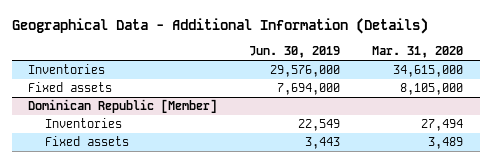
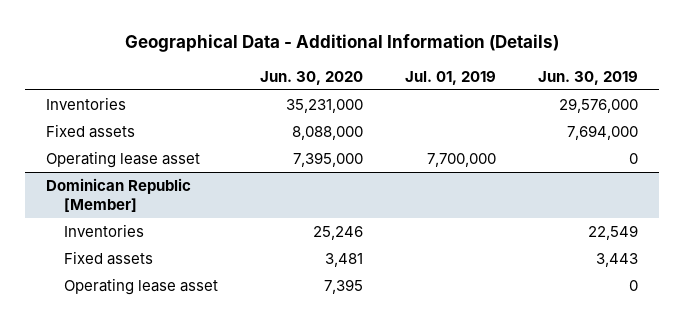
[372,46,464,59] Mar. 31, 2020 -> none
none -> [259,70,363,85] Jun. 30, 2020
none -> [404,70,496,85] Jul. 01, 2019
none -> [45,151,200,169] Operating lease asset
none -> [64,278,219,296] Operating lease asset

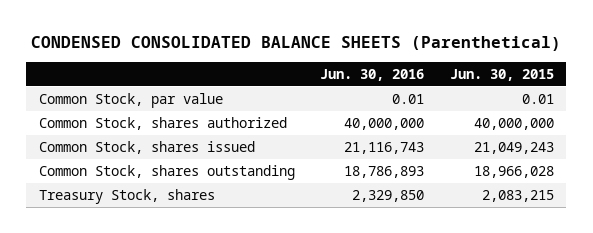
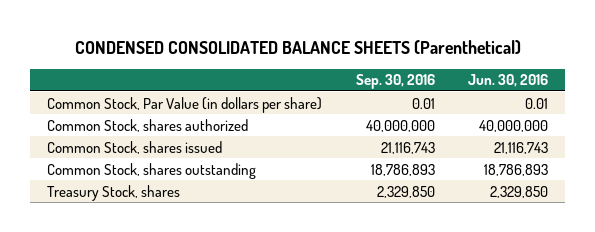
[449,68,554,81] Jun. 30, 2015 -> none
none -> [355,74,435,90] Sep. 30, 2016
[38,93,223,109] Common Stock, par value -> [47,96,323,113] Common Stock, Par Value (in dollars per share)

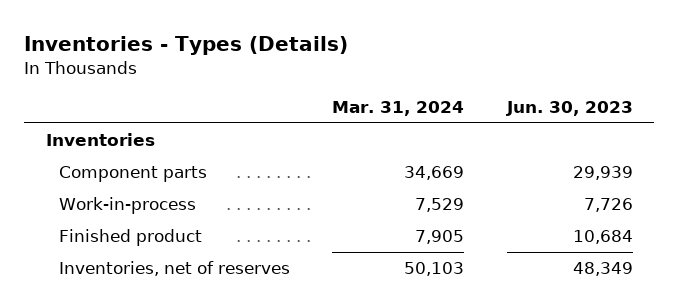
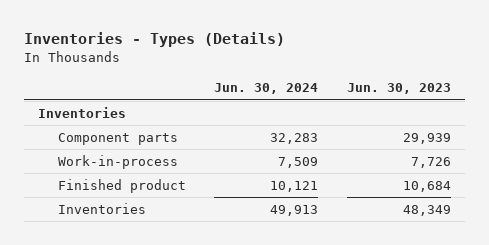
[332,100,465,116] Mar. 31, 2024 -> none
none -> [214,83,319,95] Jun. 30, 2024
[59,261,291,277] Inventories, net of reserves -> [58,202,147,214] Inventories

